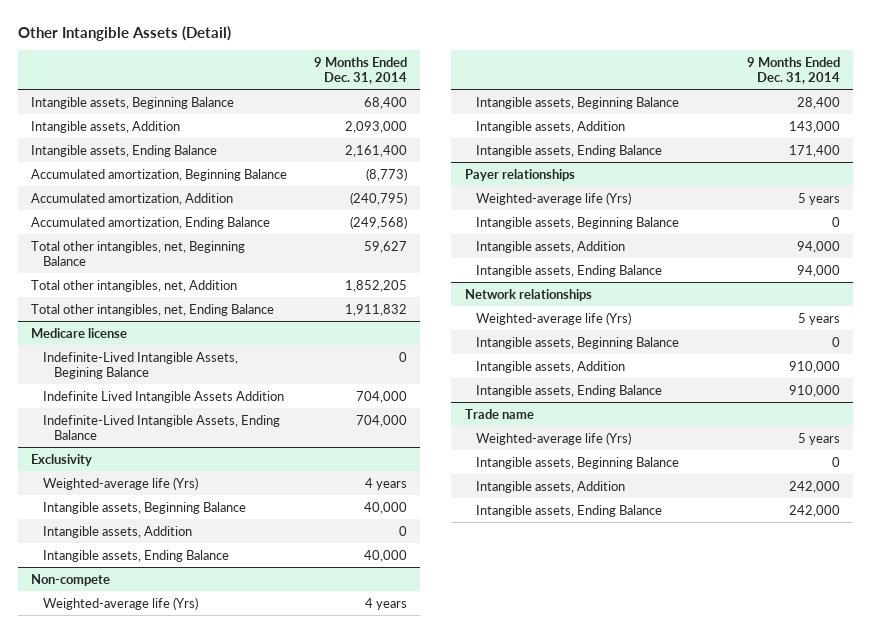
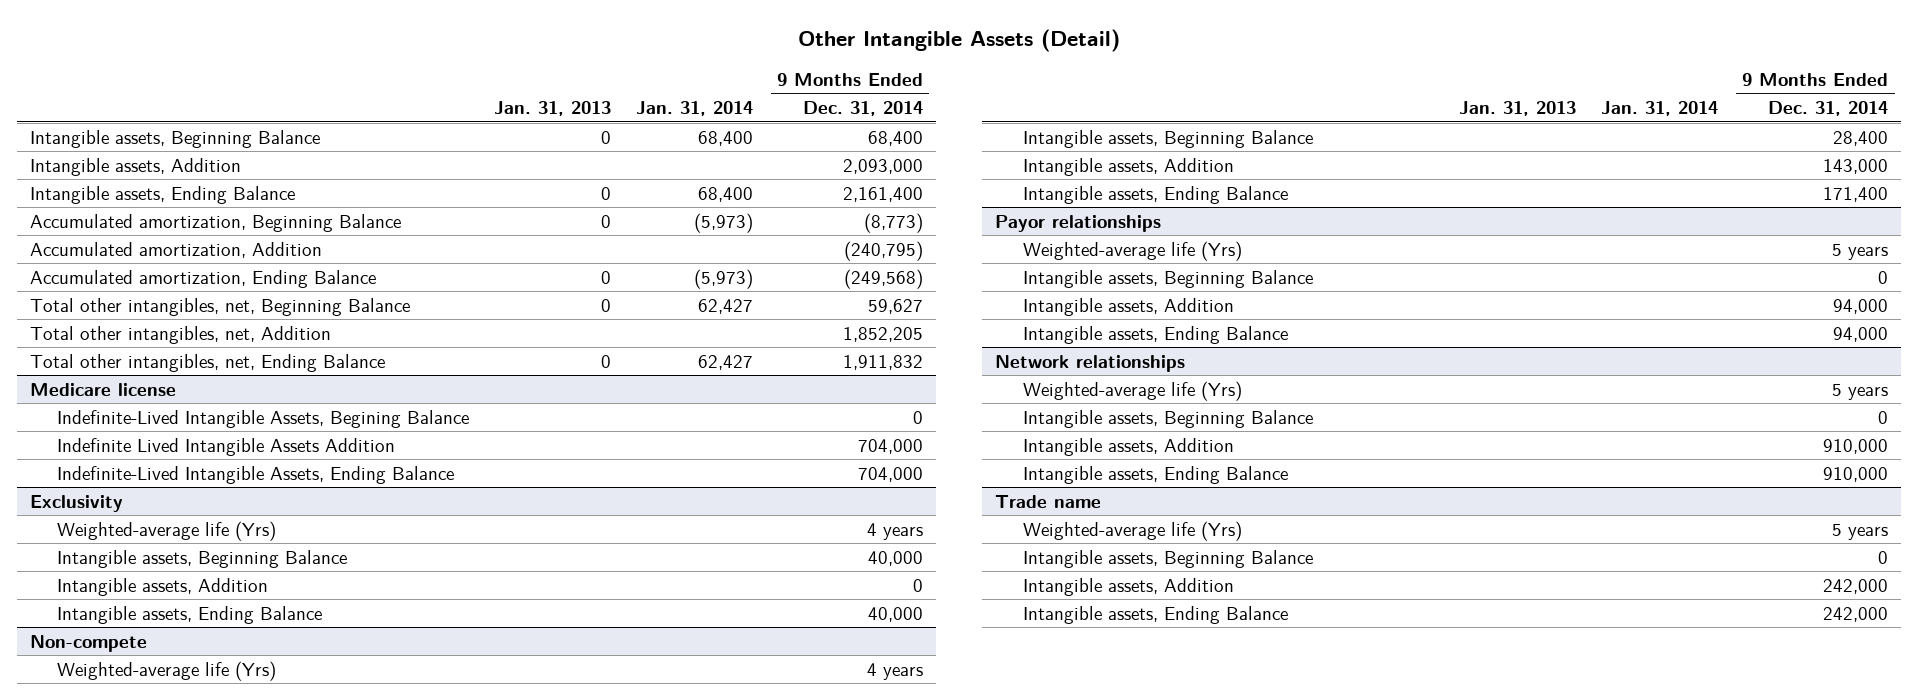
none -> [494,101,612,117] Jan. 31, 2013
none -> [635,101,753,117] Jan. 31, 2014
[464,168,575,181] Payer relationships -> [994,214,1161,232] Payor relationships

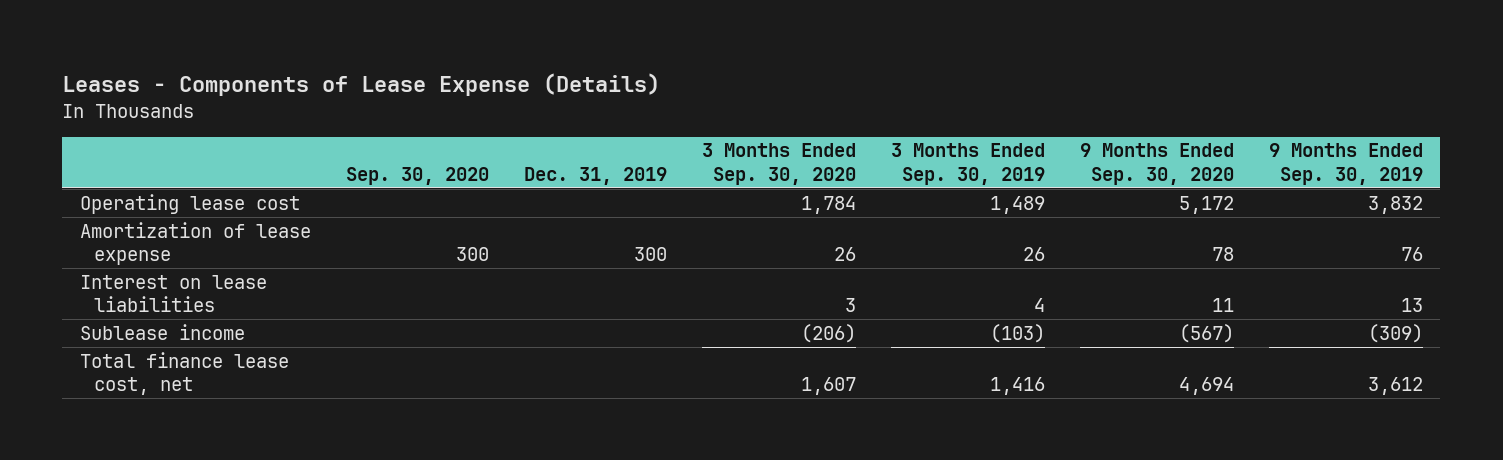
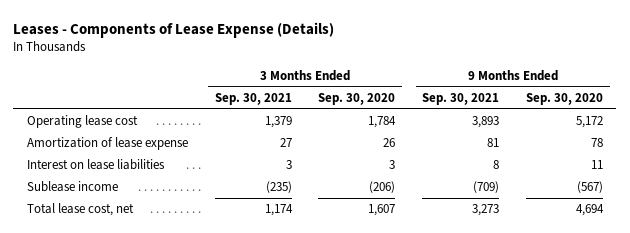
[345,166,489,185] Sep. 30, 2020 -> none
[523,166,667,185] Dec. 31, 2019 -> none
[890,143,1045,185] 3 Months Ended Sep. 30, 2019 -> none
[1268,143,1423,185] 9 Months Ended Sep. 30, 2019 -> none
none -> [214,93,292,106] Sep. 30, 2021
none -> [422,93,500,106] Sep. 30, 2021
[79,351,289,396] Total finance lease cost, net -> [26,203,134,217] Total lease cost, net

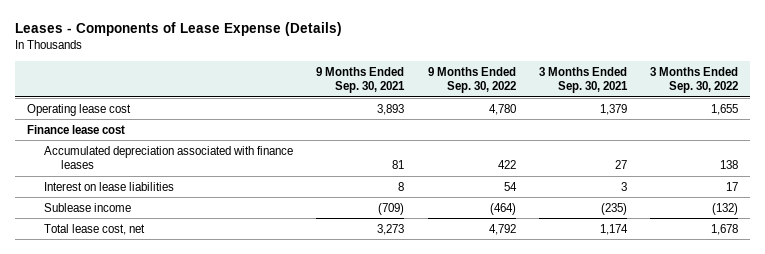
[318,93,396,106] Sep. 30, 2020 -> none
[526,93,604,106] Sep. 30, 2020 -> none
none -> [427,66,516,94] 9 Months Ended Sep. 30, 2022
none -> [650,66,739,94] 3 Months Ended Sep. 30, 2022
none -> [26,124,125,134] Finance lease cost
[26,137,188,151] Amortization of lease expense -> [44,145,294,170] Accumulated depreciation associated with finance leases

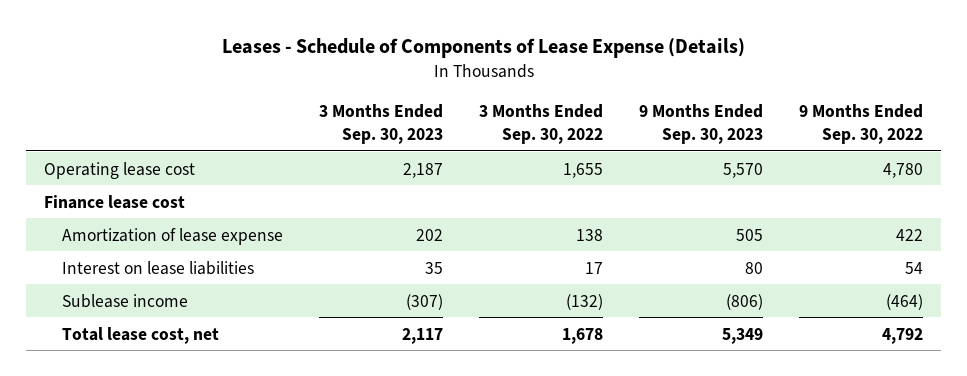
[15,22,343,37] Leases - Components of Lease Expense (Details) -> [221,38,745,59] Leases - Schedule of Components of Lease Expense (Details)
[316,66,406,94] 9 Months Ended Sep. 30, 2021 -> none
[538,66,628,94] 3 Months Ended Sep. 30, 2021 -> none
none -> [318,103,443,144] 3 Months Ended Sep. 30, 2023
none -> [639,103,764,144] 9 Months Ended Sep. 30, 2023
[44,145,294,170] Accumulated depreciation associated with finance leases -> [61,227,283,245] Amortization of lease expense

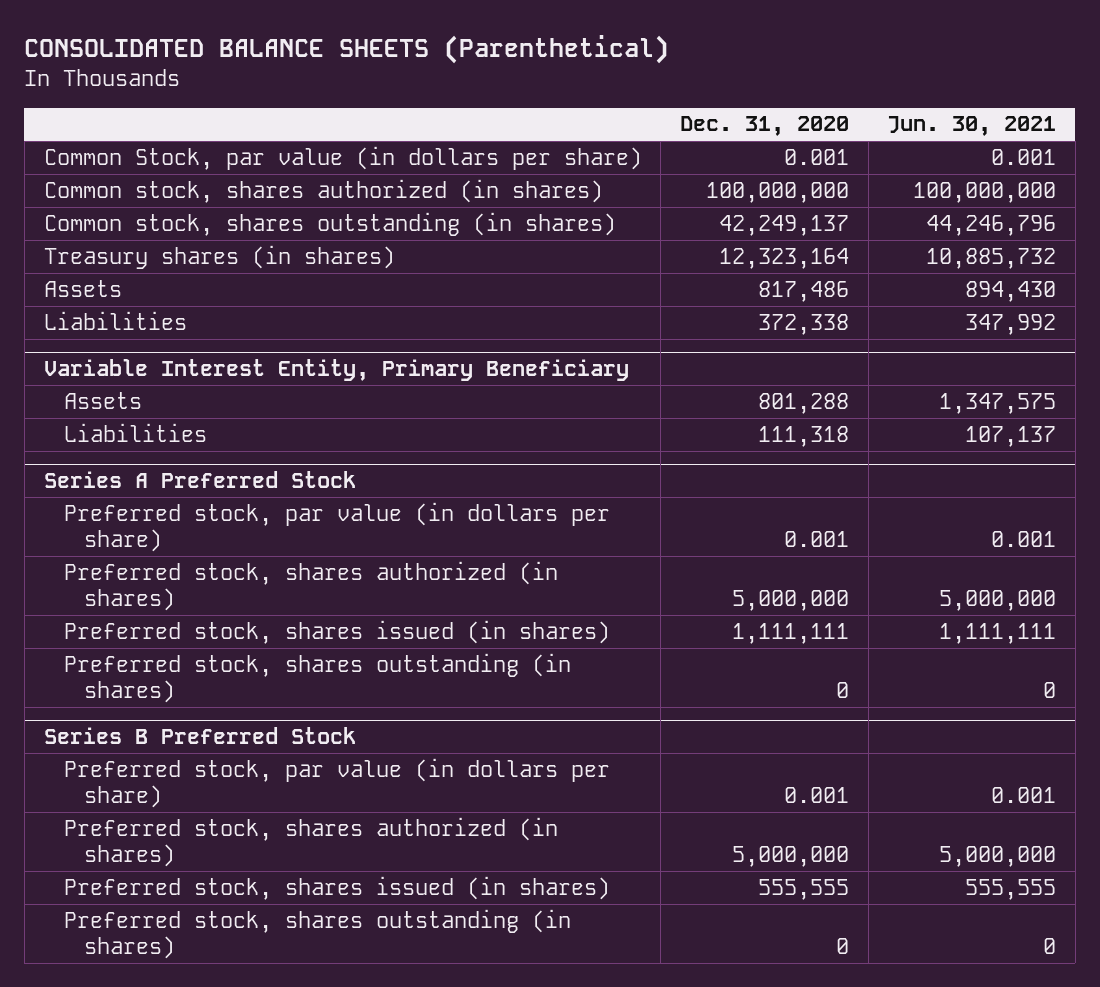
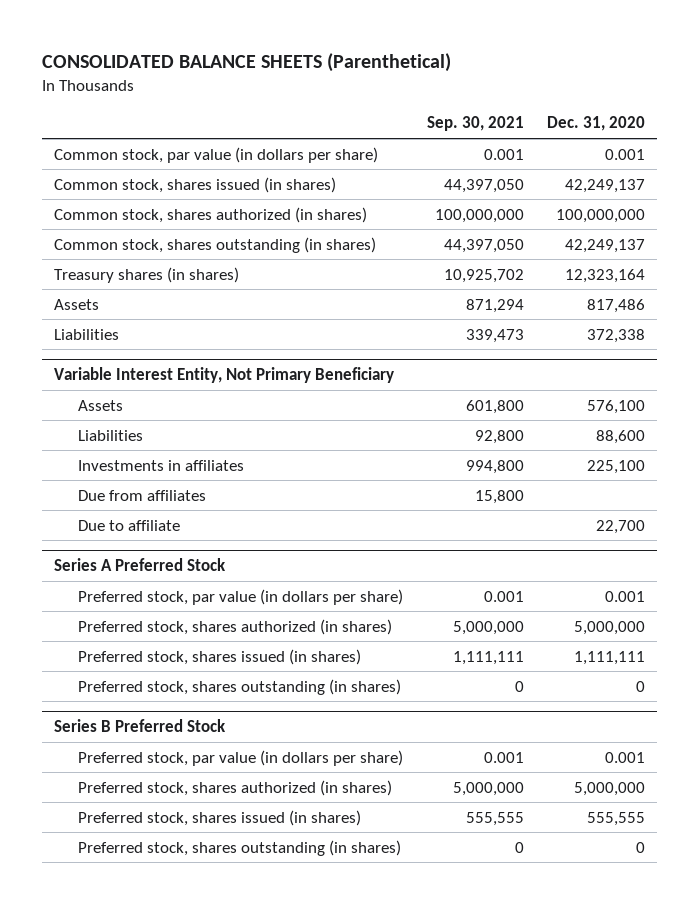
[887,116,1057,137] Jun. 30, 2021 -> none
none -> [426,116,524,132] Sep. 30, 2021
[43,145,642,170] Common Stock, par value (in dollars per share) -> [53,146,378,163] Common stock, par value (in dollars per share)
none -> [53,176,336,193] Common stock, shares issued (in shares)
[43,358,629,381] Variable Interest Entity, Primary Beneficiary -> [53,367,394,384] Variable Interest Entity, Not Primary Beneficiary
[757,392,849,414] 801,288 -> [587,399,646,414] 576,100
[757,425,849,447] 111,318 -> [596,429,646,444] 88,600
none -> [77,459,244,471] Investments in affiliates
none -> [77,489,206,501] Due from affiliates
none -> [77,519,180,531] Due to affiliate

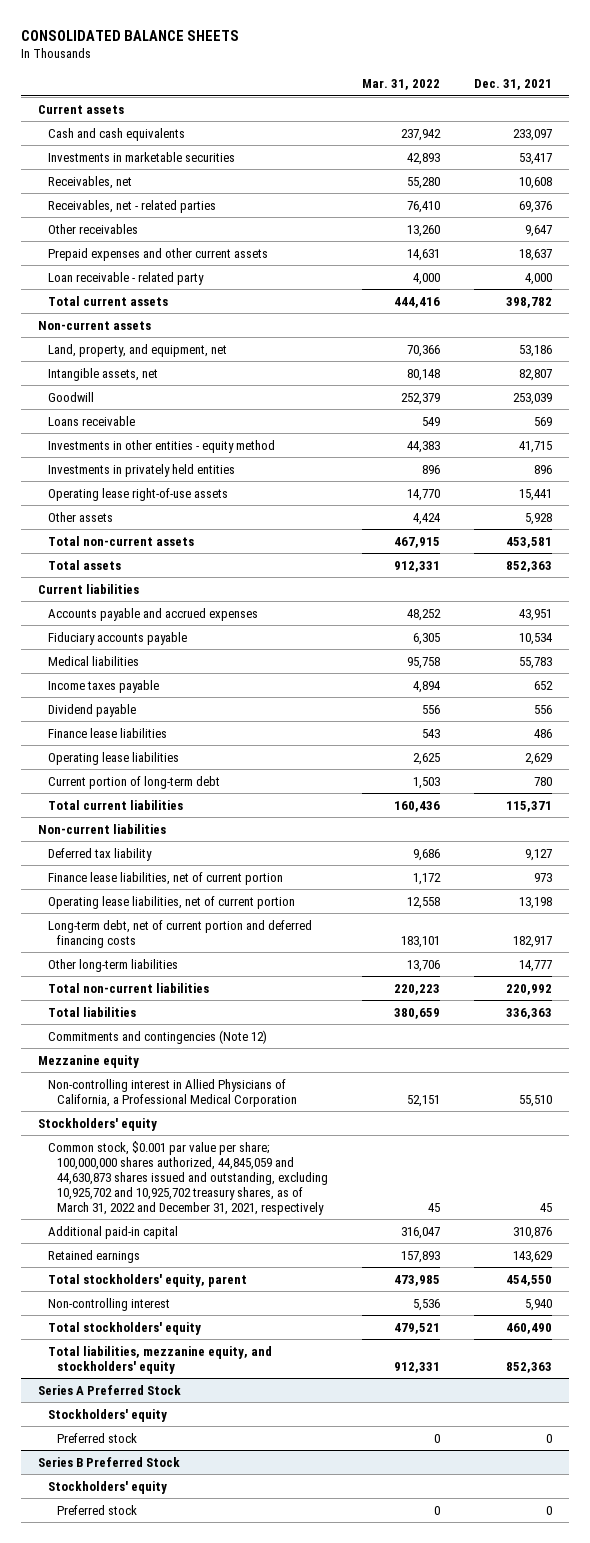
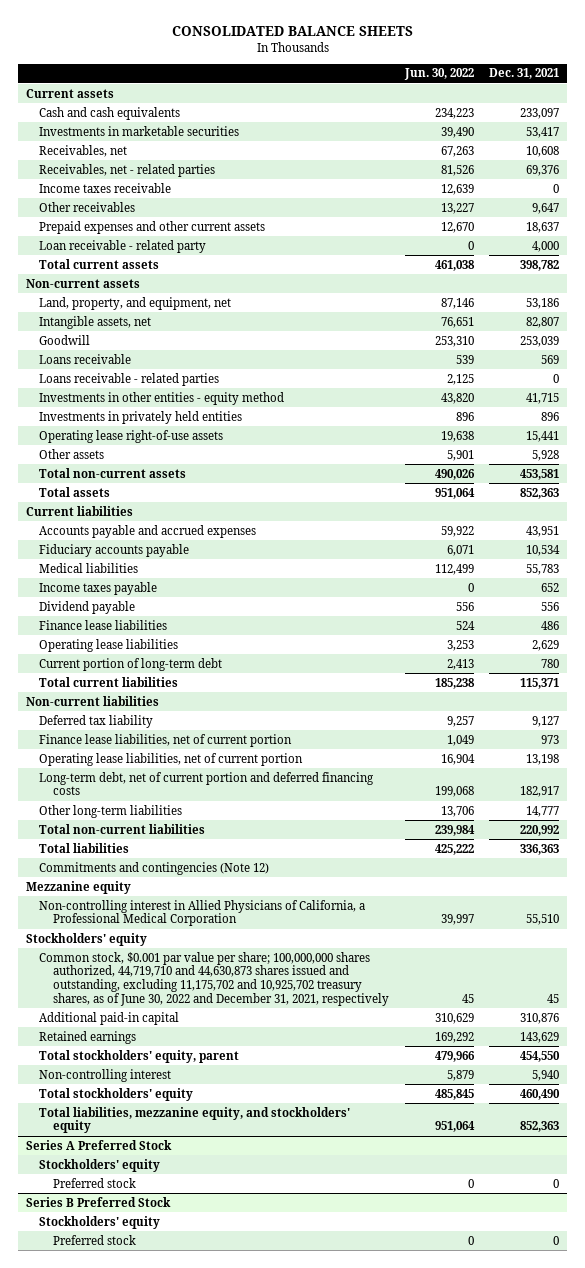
[362,78,441,90] Mar. 31, 2022 -> none
none -> [403,68,474,81] Jun. 30, 2022
none -> [39,182,172,193] Income taxes receivable
none -> [39,372,220,386] Loans receivable - related parties
[47,1140,329,1215] Common stock, $0.001 par value per share; 100,000,000 shares authorized, 44,845,059 and 44,630,873 shares issued and outstanding, excluding 10,925,702 and 10,925,702 treasury shares, as of March 31, 2022 and December 31, 2021, respectively -> [39,951,389,1006] Common stock, $0.001 par value per share; 100,000,000 shares authorized, 44,719,710 and 44,630,873 shares issued and outstanding, excluding 11,175,702 and 10,925,702 treasury shares, as of June 30, 2022 and December 31, 2021, respectively

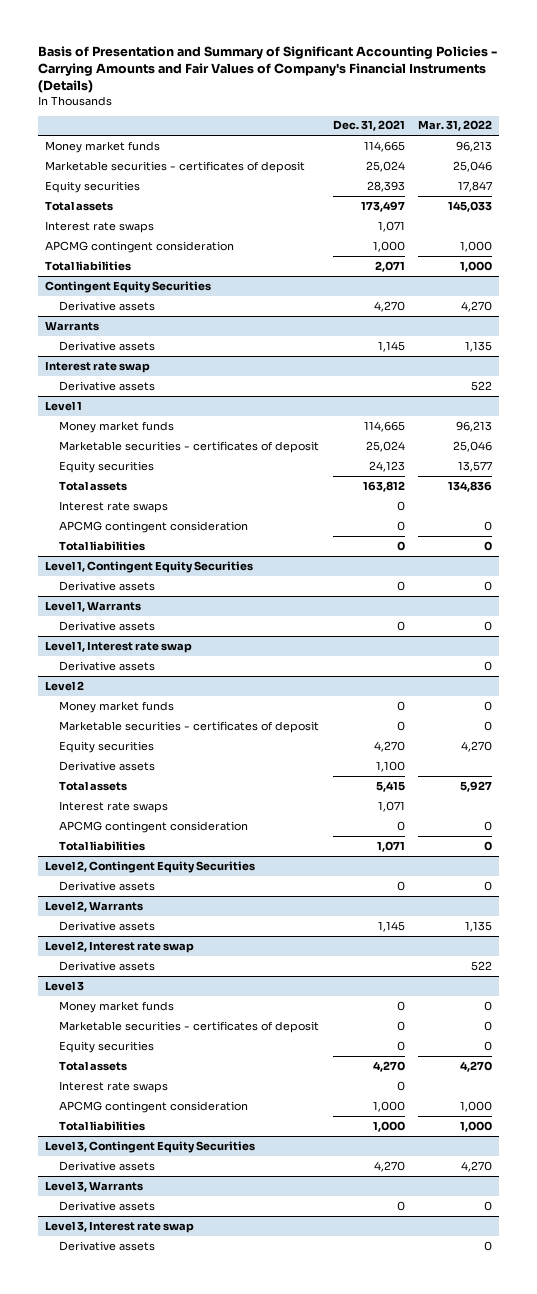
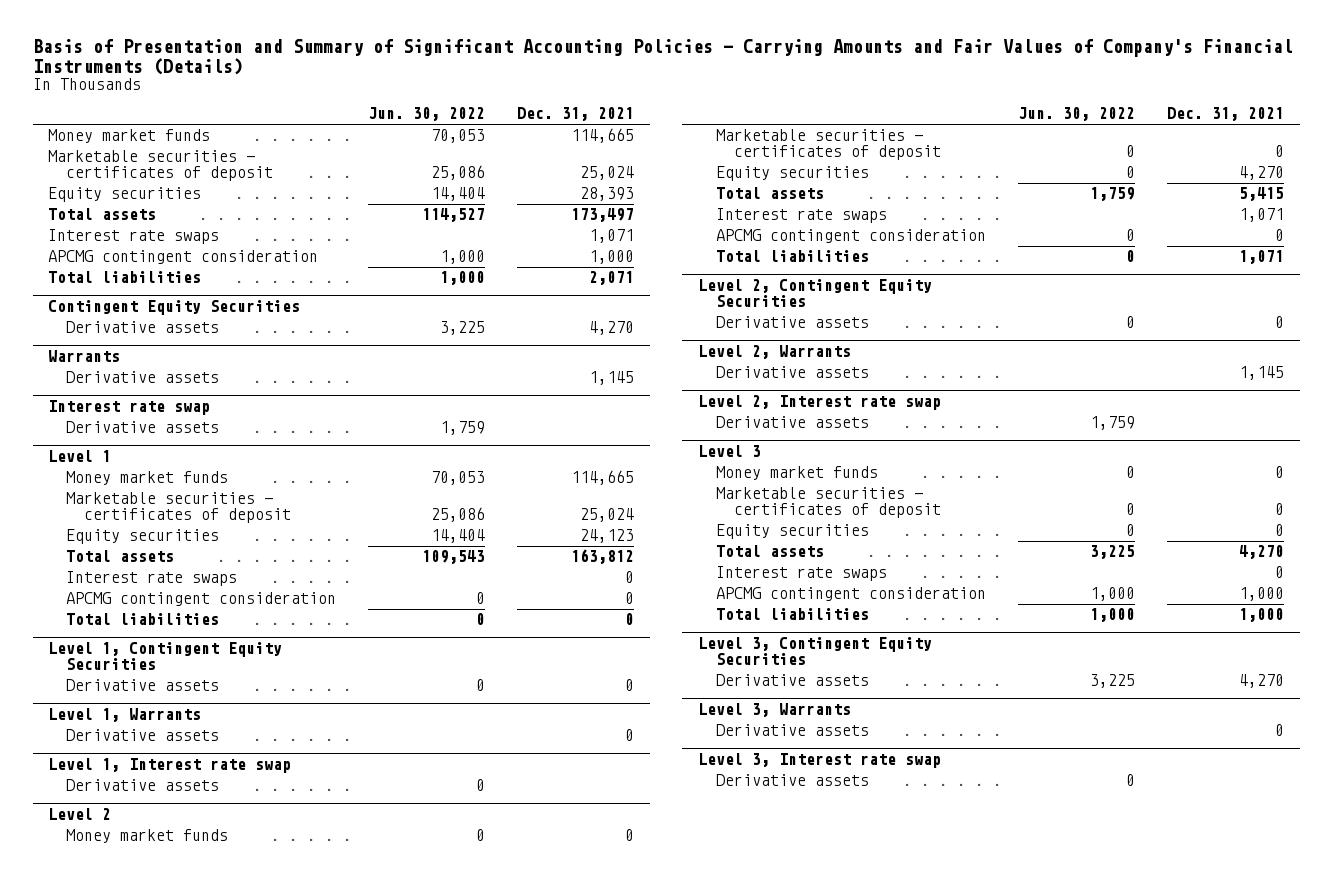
[418,120,493,132] Mar. 31, 2022 -> none
none -> [368,107,486,122] Jun. 30, 2022
[58,760,155,771] Derivative assets -> none

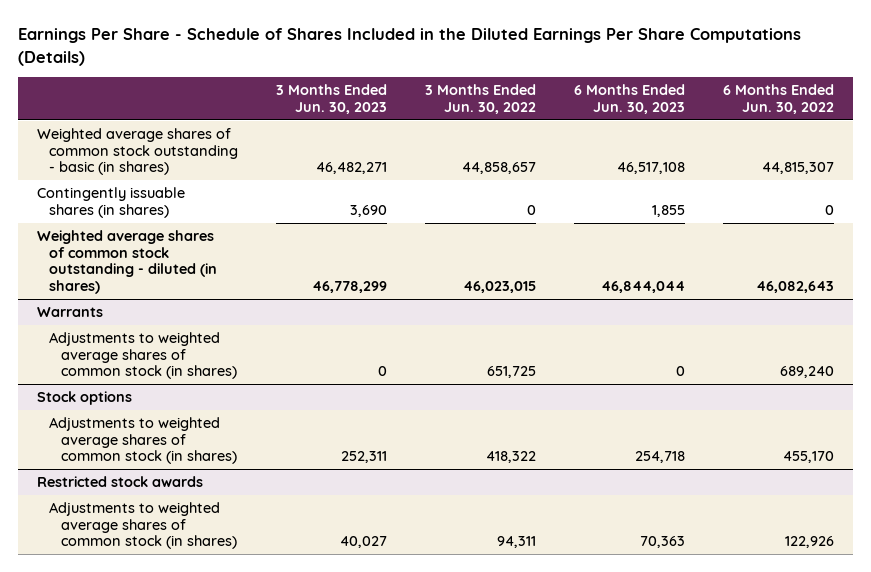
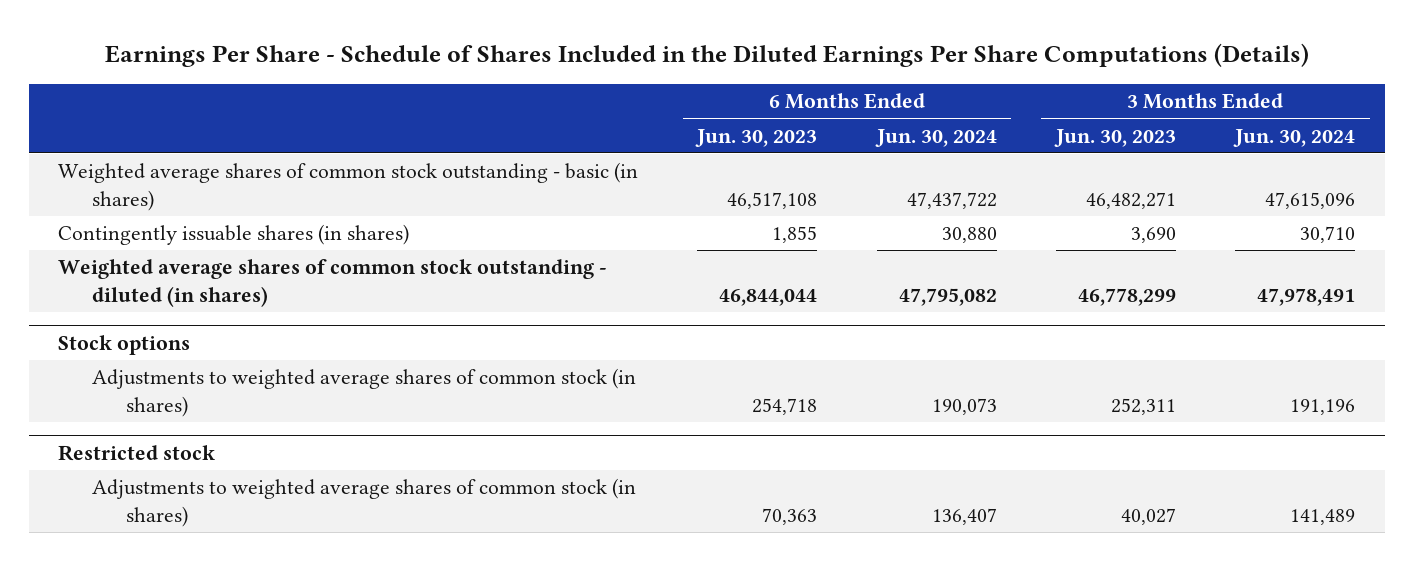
[424,84,536,114] 3 Months Ended Jun. 30, 2022 -> none
[722,84,834,114] 6 Months Ended Jun. 30, 2022 -> none
none -> [874,128,997,147] Jun. 30, 2024
none -> [1232,128,1355,147] Jun. 30, 2024
[37,307,104,318] Warrants -> none
[48,332,237,380] Adjustments to weighted average shares of common stock (in shares) -> none
[37,476,204,488] Restricted stock awards -> [58,444,216,461] Restricted stock

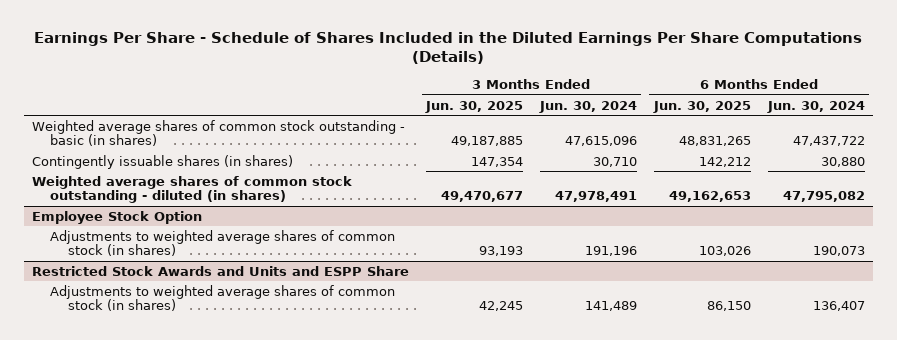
[695,128,818,147] Jun. 30, 2023 -> none
[1053,128,1176,147] Jun. 30, 2023 -> none
none -> [424,100,523,113] Jun. 30, 2025
none -> [652,100,751,113] Jun. 30, 2025
[58,334,191,355] Stock options -> [31,210,202,224] Employee Stock Option
[58,444,216,461] Restricted stock -> none
none -> [31,265,409,276] Restricted Stock Awards and Units and ESPP Share

